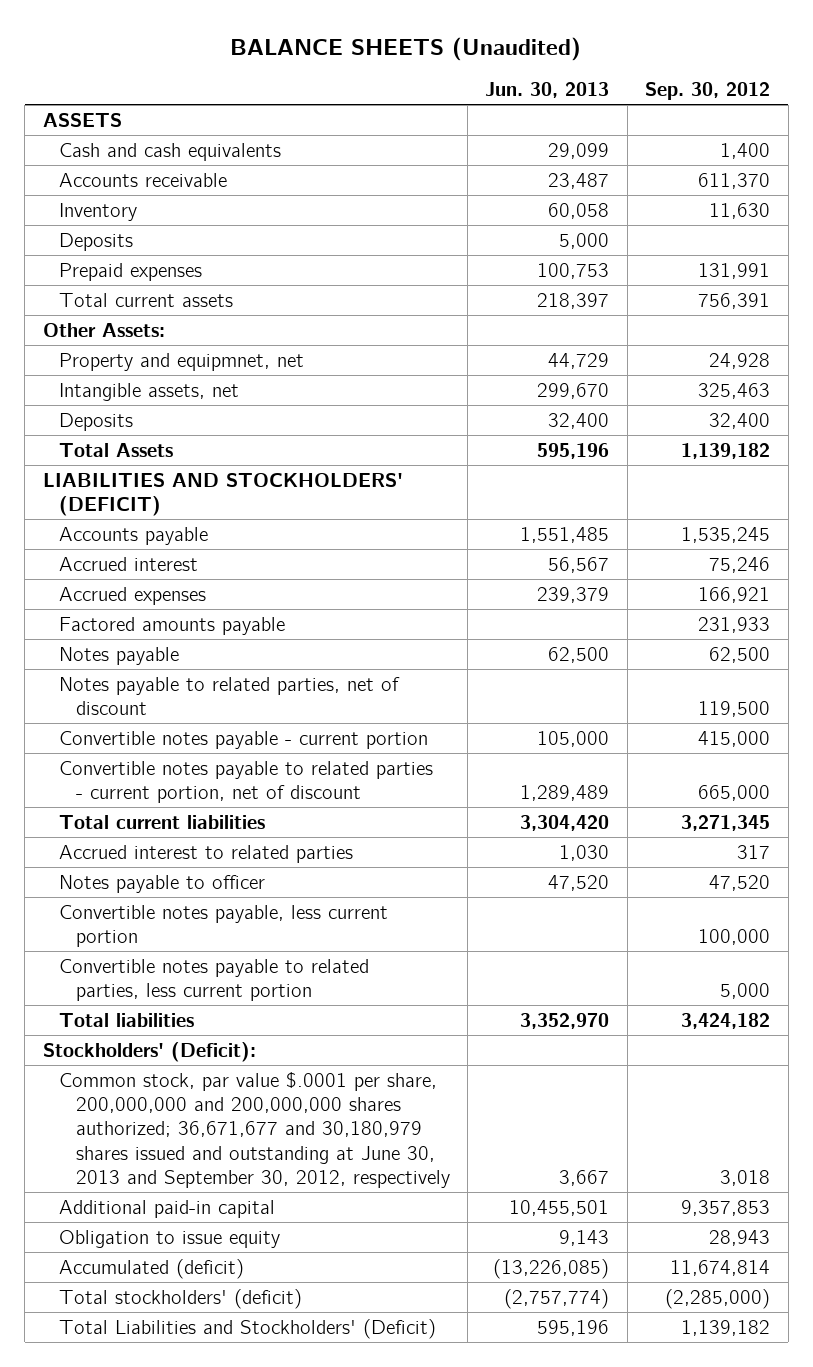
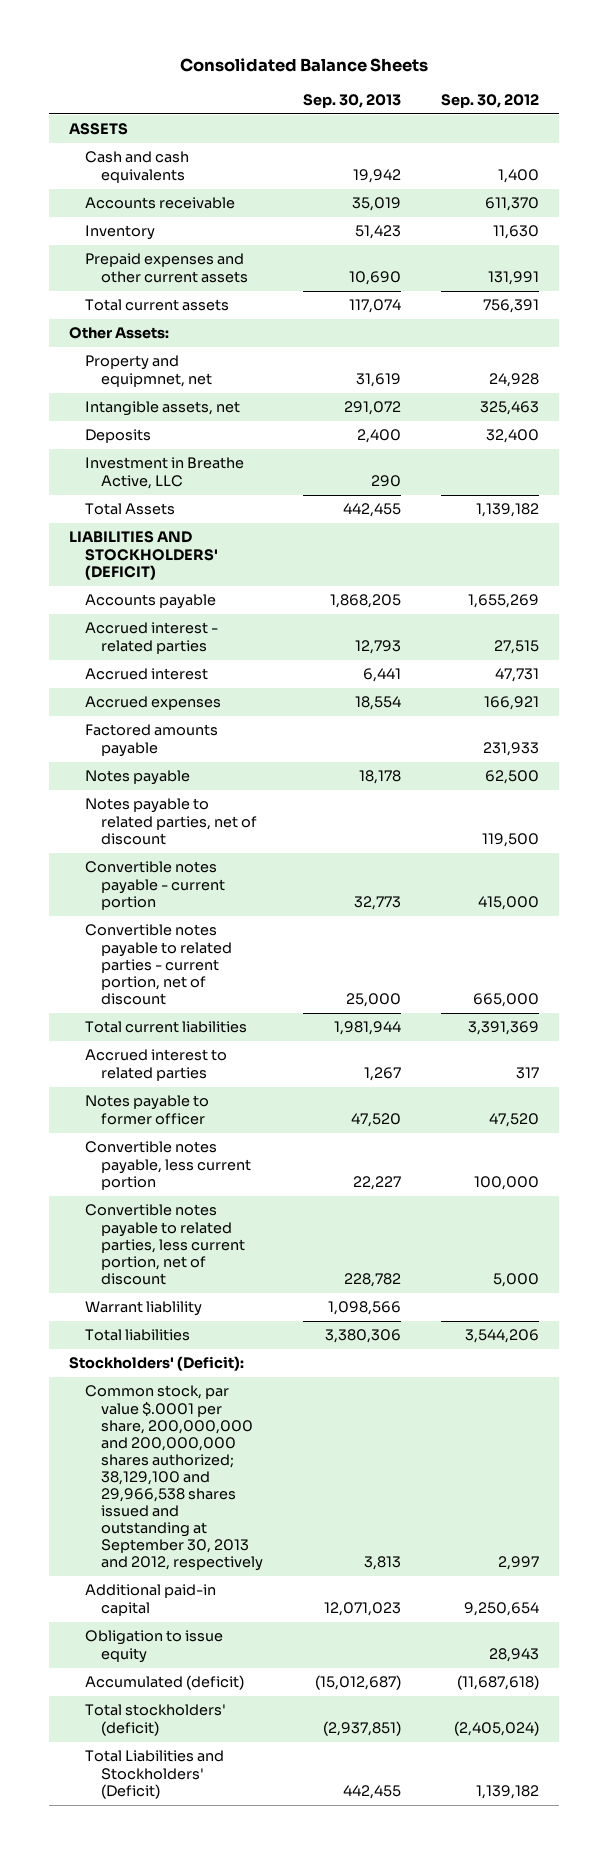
[230,37,582,62] BALANCE SHEETS (Unaudited) -> [179,57,428,72] Consolidated Balance Sheets
[485,82,610,99] Jun. 30, 2013 -> none
none -> [303,93,402,108] Sep. 30, 2013
[59,232,134,251] Deposits -> none
[59,262,203,281] Prepaid expenses -> [84,253,249,283] Prepaid expenses and other current assets
none -> [84,457,244,489] Investment in Breathe Active, LLC
[681,526,771,543] 1,535,245 -> [468,594,540,609] 1,655,269
none -> [84,622,218,654] Accrued interest - related parties
[709,556,771,573] 75,246 -> [495,668,540,683] 47,731
[681,814,771,831] 3,271,345 -> [468,1021,540,1036] 3,391,369
[59,874,266,893] Notes payable to officer -> [84,1095,209,1125] Notes payable to former officer
[59,958,370,1002] Convertible notes payable to related parties, less current portion -> [84,1204,246,1285] Convertible notes payable to related parties, less current portion, net of discount
none -> [84,1301,202,1317] Warrant liablility
[681,1012,771,1029] 3,424,182 -> [465,1329,540,1344] 3,544,206
[59,1071,450,1189] Common stock, par value $.0001 per share, 200,000,000 and 200,000,000 shares authorized; 36,671,677 and 30,180,979 shares issued and outstanding at June 30, 2013 and September 30, 2012, respectively -> [84,1385,264,1571] Common stock, par value $.0001 per share, 200,000,000 and 200,000,000 shares authorized; 38,129,100 and 29,966,538 shares issued and outstanding at September 30, 2013 and 2012, respectively
[720,1170,771,1187] 3,018 -> [498,1555,540,1570] 2,997
[681,1199,771,1216] 9,357,853 -> [464,1601,540,1616] 9,250,654
[670,1259,771,1276] 11,674,814 -> [457,1675,540,1691] (11,687,618)
[665,1288,771,1309] (2,285,000) -> [454,1720,540,1736] (2,405,024)

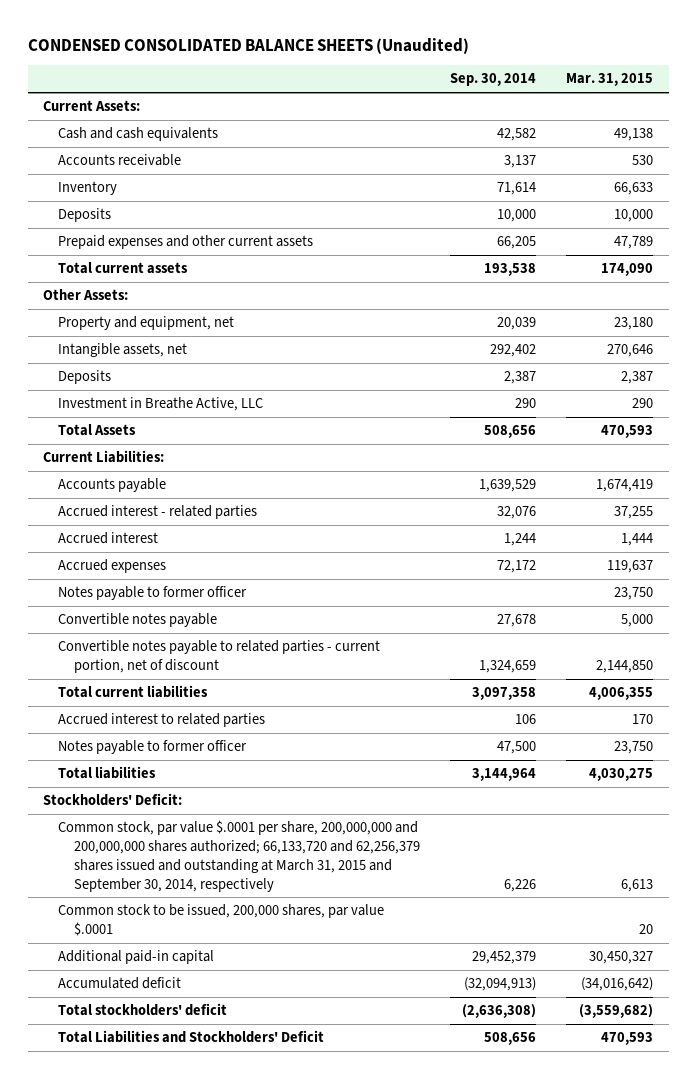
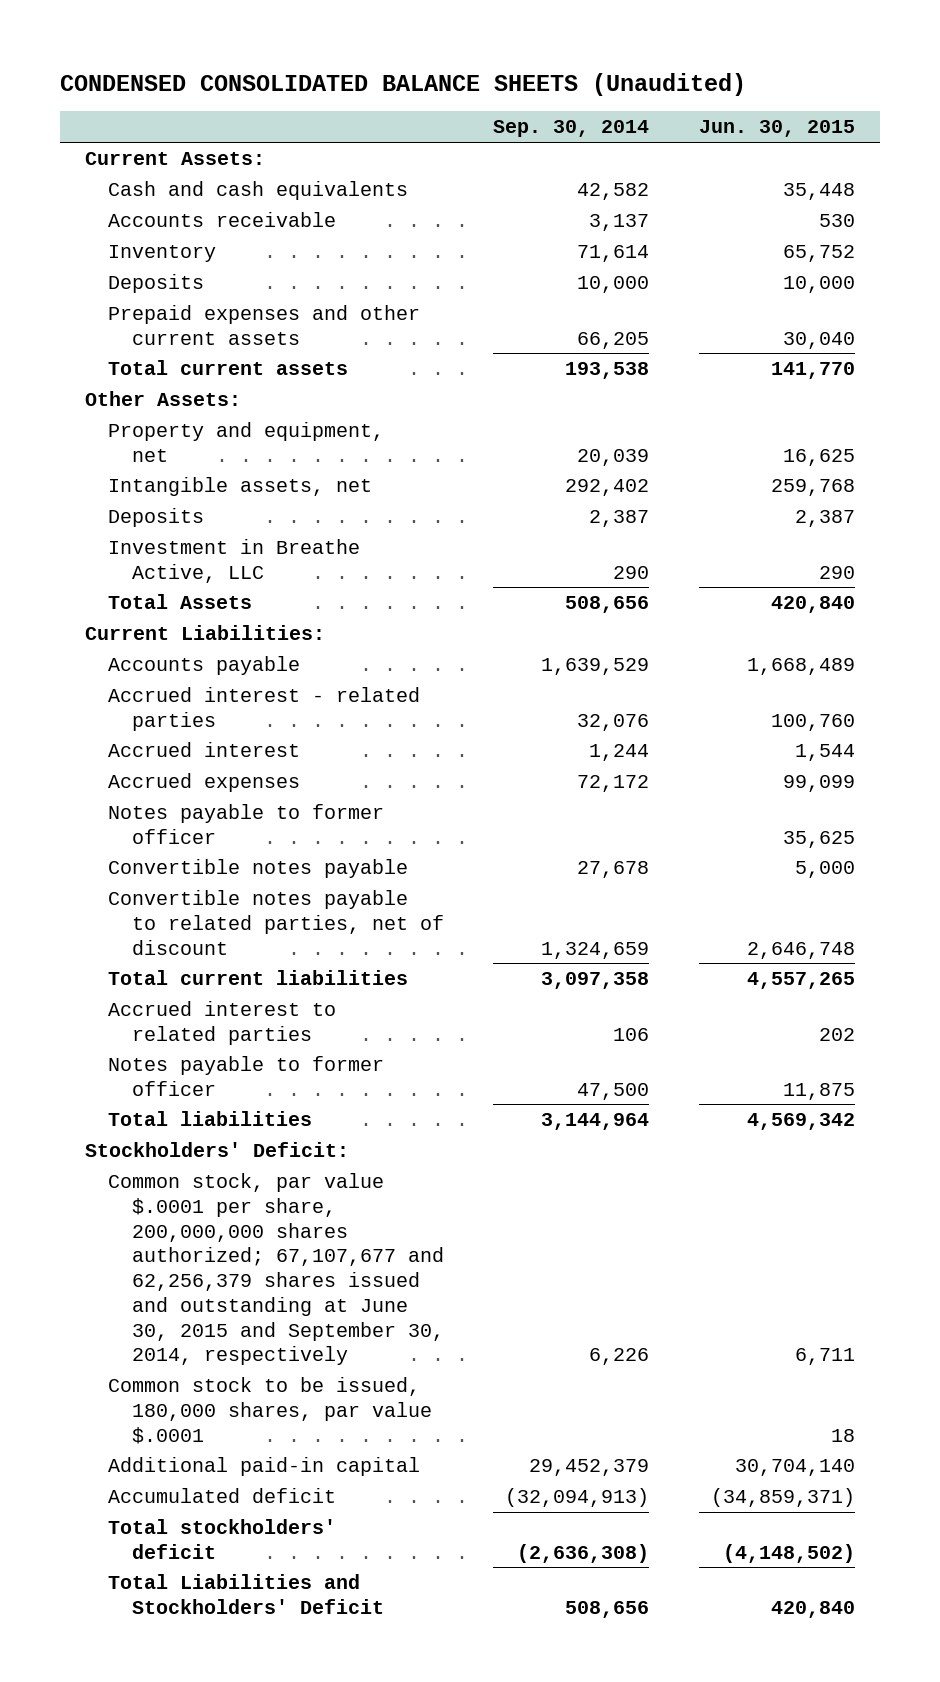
[566,73,654,87] Mar. 31, 2015 -> none
none -> [699,120,856,138] Jun. 30, 2015
[58,640,381,674] Convertible notes payable to related parties - current portion, net of discount -> [108,890,444,955] Convertible notes payable to related parties, net of discount
[58,820,420,892] Common stock, par value $.0001 per share, 200,000,000 and 200,000,000 shares authorized; 66,133,720 and 62,256,379 shares issued and outstanding at March 31, 2015 and September 30, 2014, respectively -> [108,1173,444,1366] Common stock, par value $.0001 per share, 200,000,000 shares authorized; 67,107,677 and 62,256,379 shares issued and outstanding at June 30, 2015 and September 30, 2014, respectively
[58,904,385,937] Common stock to be issued, 200,000 shares, par value $.0001 -> [108,1377,432,1444] Common stock to be issued, 180,000 shares, par value $.0001

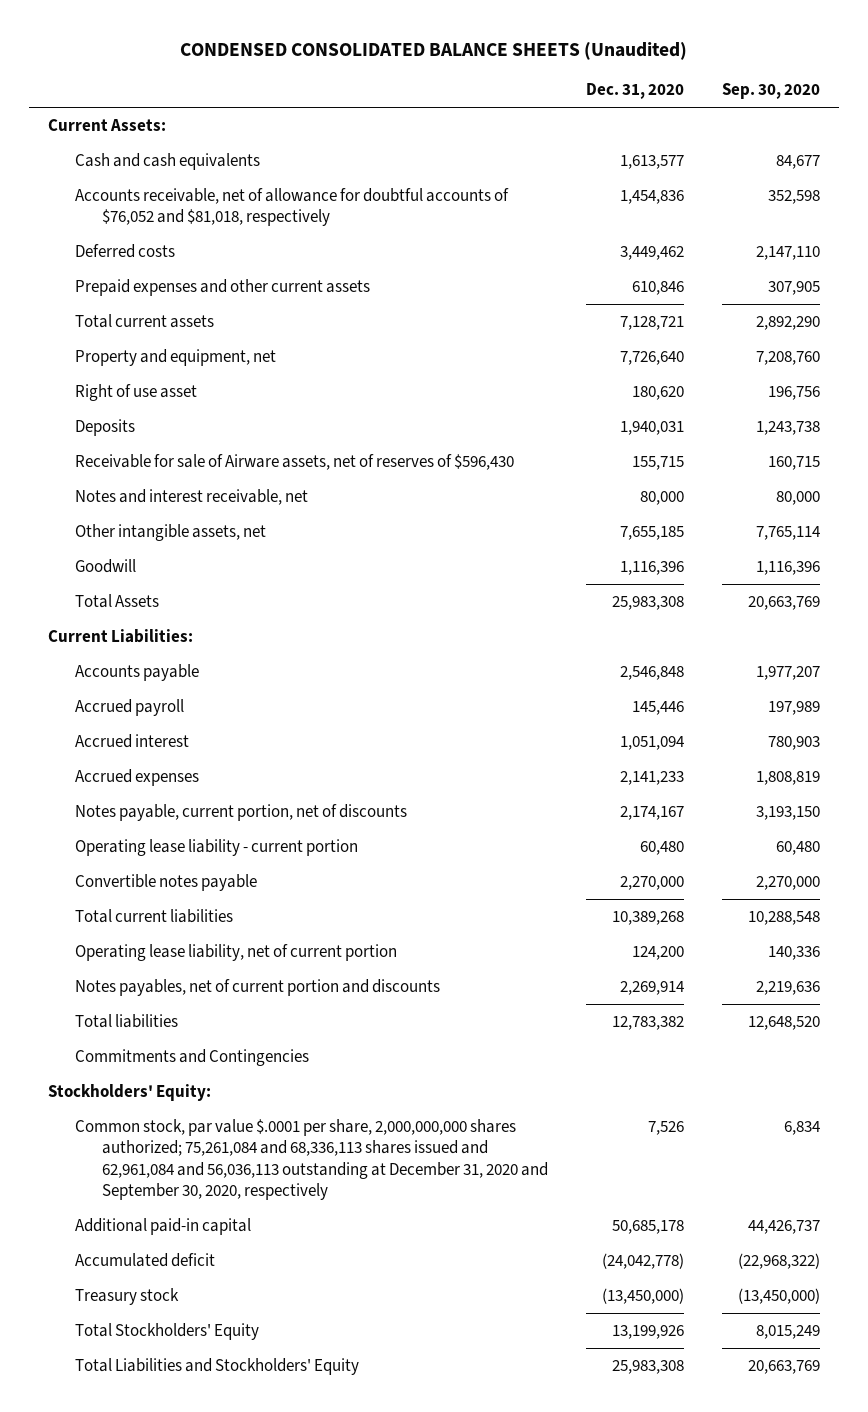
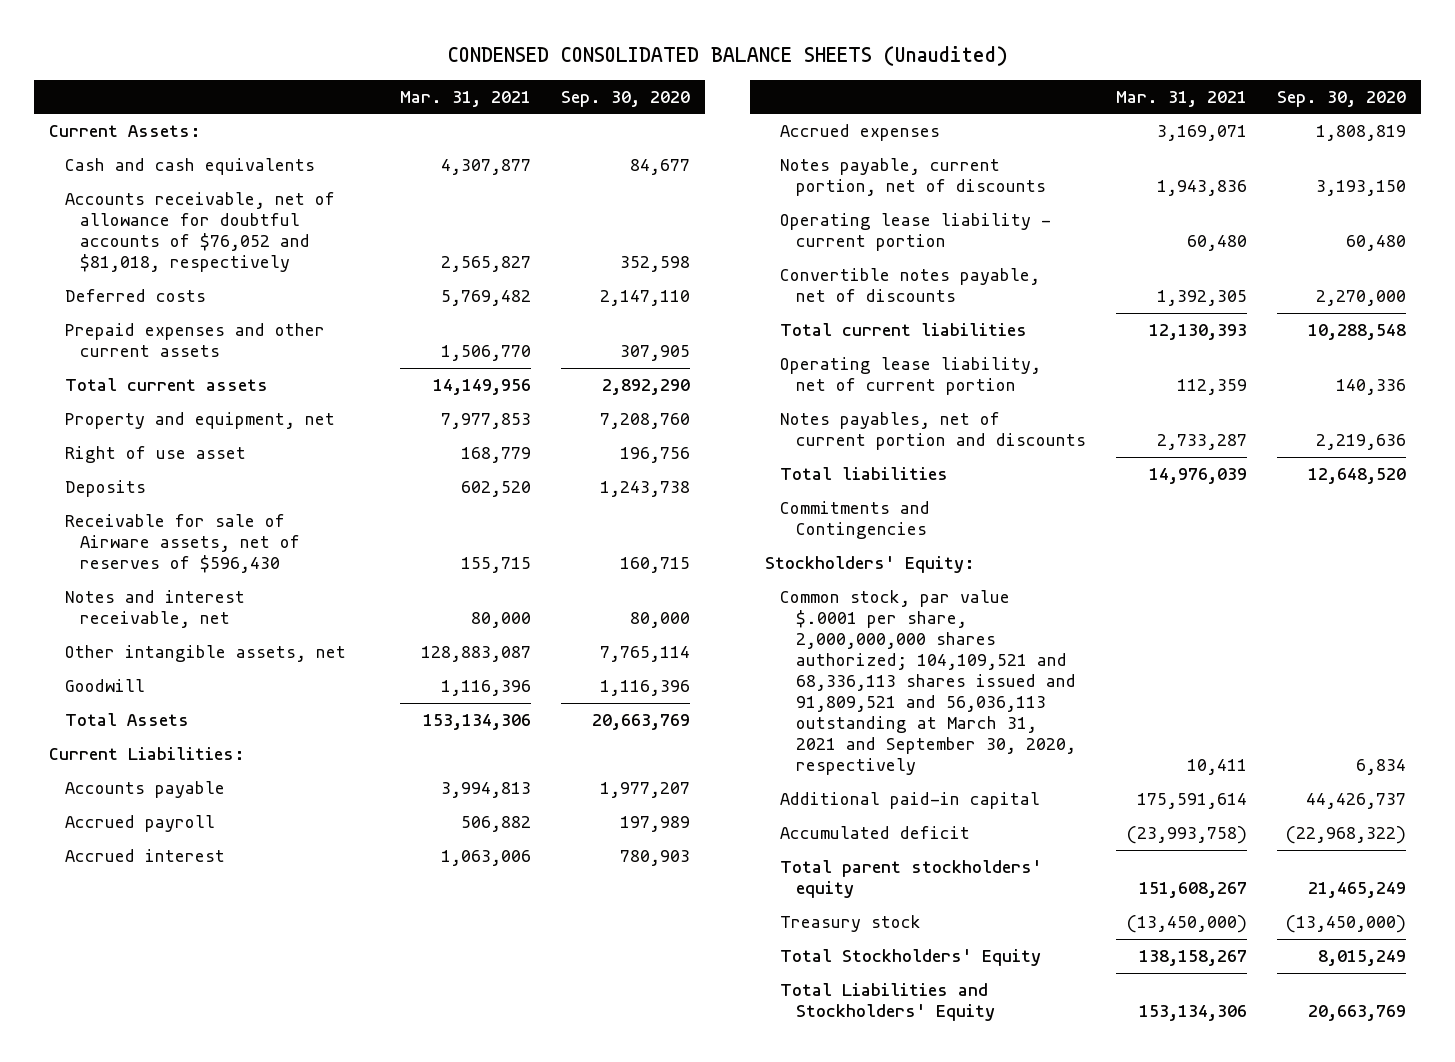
[585,83,684,100] Dec. 31, 2020 -> none
none -> [400,90,532,107] Mar. 31, 2021
[74,873,257,891] Convertible notes payable -> [780,268,1041,303] Convertible notes payable, net of discounts
[74,1118,548,1201] Common stock, par value $.0001 per share, 2,000,000,000 shares authorized; 75,261,084 and 68,336,113 shares issued and 62,961,084 and 56,036,113 outstanding at December 31, 2020 and September 30, 2020, respectively -> [780,590,1076,775] Common stock, par value $.0001 per share, 2,000,000,000 shares authorized; 104,109,521 and 68,336,113 shares issued and 91,809,521 and 56,036,113 outstanding at March 31, 2021 and September 30, 2020, respectively
none -> [780,860,1043,899] Total parent stockholders' equity

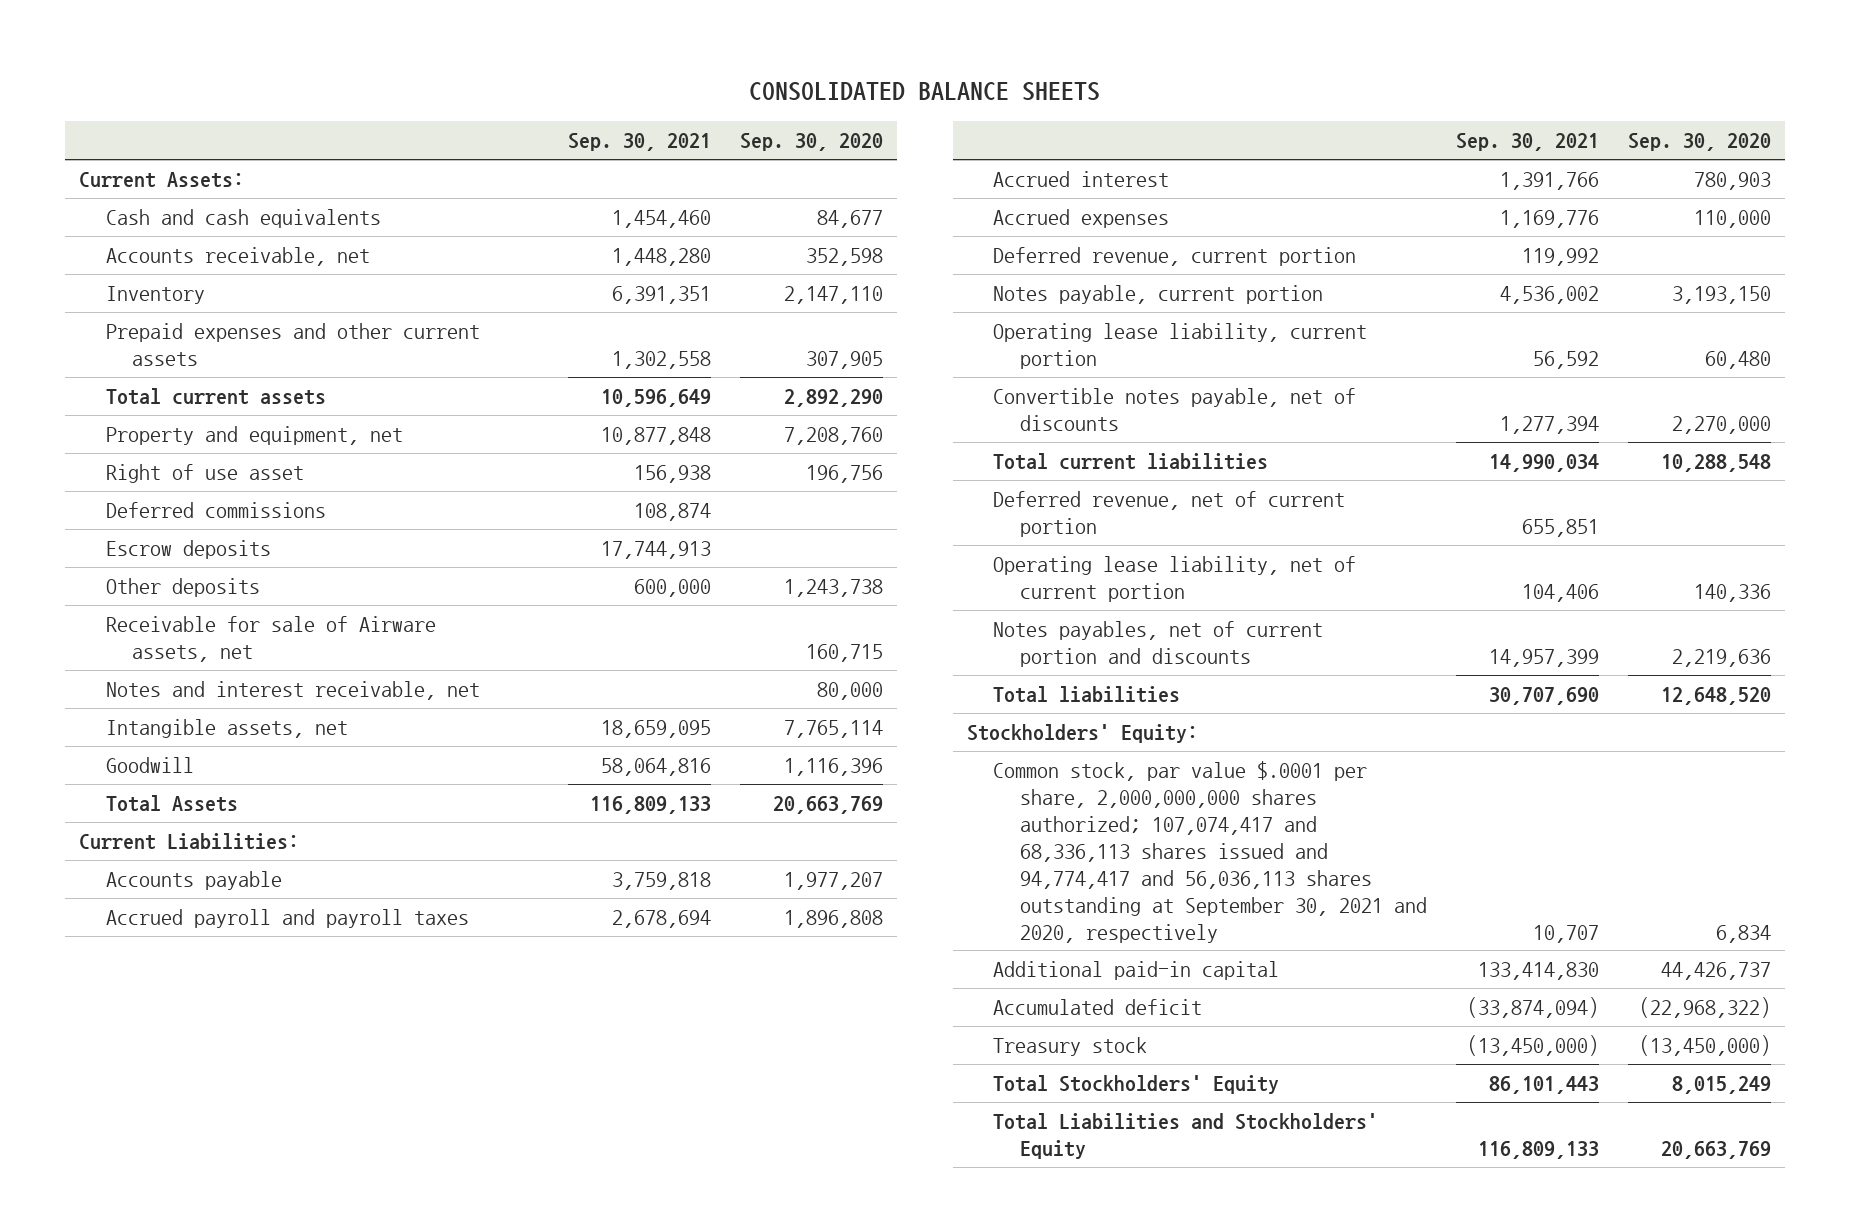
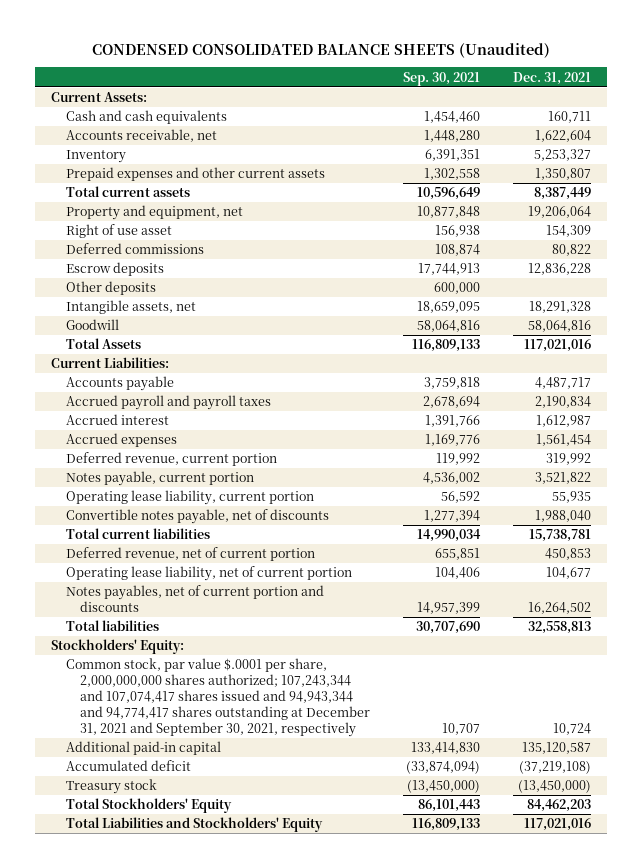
[748,82,1100,102] CONSOLIDATED BALANCE SHEETS -> [92,42,551,58] CONDENSED CONSOLIDATED BALANCE SHEETS (Unaudited)
[739,133,883,152] Sep. 30, 2020 -> none
none -> [512,71,591,85] Dec. 31, 2021
[105,616,436,662] Receivable for sale of Airware assets, net -> none
[105,681,480,701] Notes and interest receivable, net -> none
[993,761,1428,943] Common stock, par value $.0001 per share, 2,000,000,000 shares authorized; 107,074,417 and 68,336,113 shares issued and 94,774,417 and 56,036,113 shares outstanding at September 30, 2021 and 2020, respectively -> [65,658,371,737] Common stock, par value $.0001 per share, 2,000,000,000 shares authorized; 107,243,344 and 107,074,417 shares issued and 94,943,344 and 94,774,417 shares outstanding at December 31, 2021 and September 30, 2021, respectively

